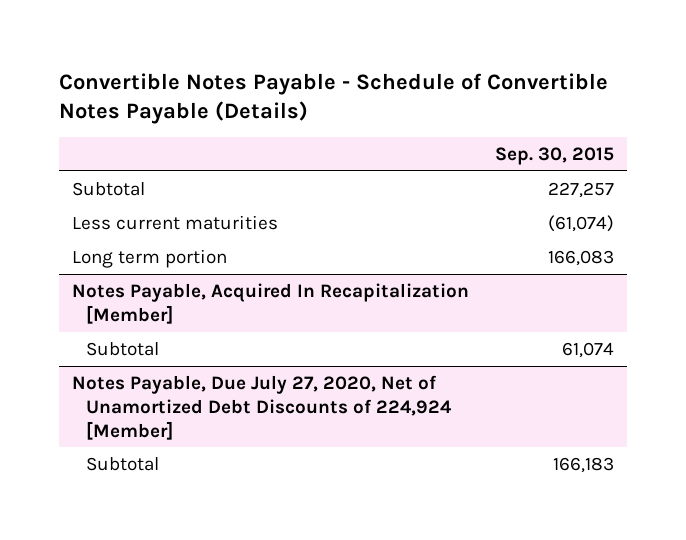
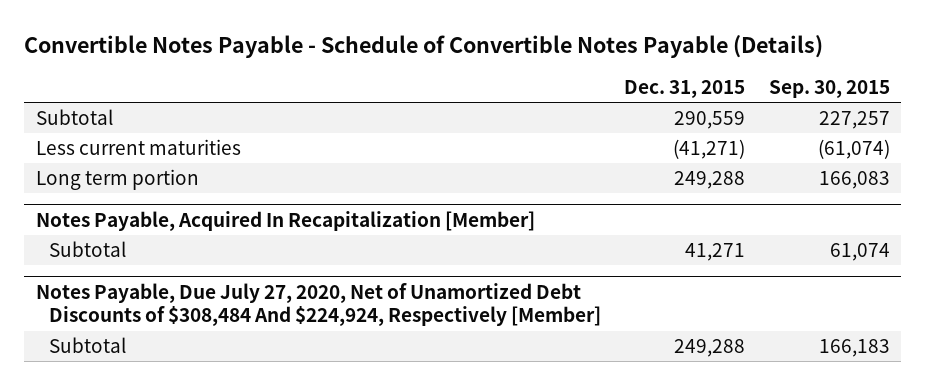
none -> [624,80,746,99] Dec. 31, 2015
[72,374,453,440] Notes Payable, Due July 27, 2020, Net of Unamortized Debt Discounts of 224,924 [Member] -> [35,282,602,327] Notes Payable, Due July 27, 2020, Net of Unamortized Debt Discounts of $308,484 And $224,924, Respectively [Member]

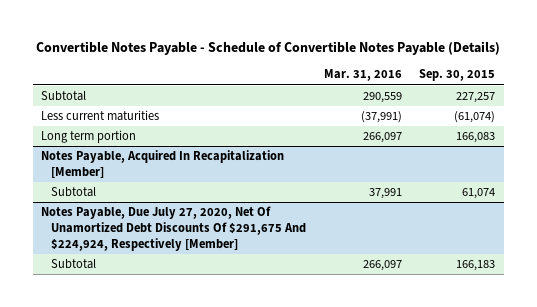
[624,80,746,99] Dec. 31, 2015 -> none
none -> [323,69,402,82] Mar. 31, 2016
[35,282,602,327] Notes Payable, Due July 27, 2020, Net of Unamortized Debt Discounts of $308,484 And $224,924, Respectively [Member] -> [41,206,307,252] Notes Payable, Due July 27, 2020, Net Of Unamortized Debt Discounts Of $291,675 And $224,924, Respectively [Member]

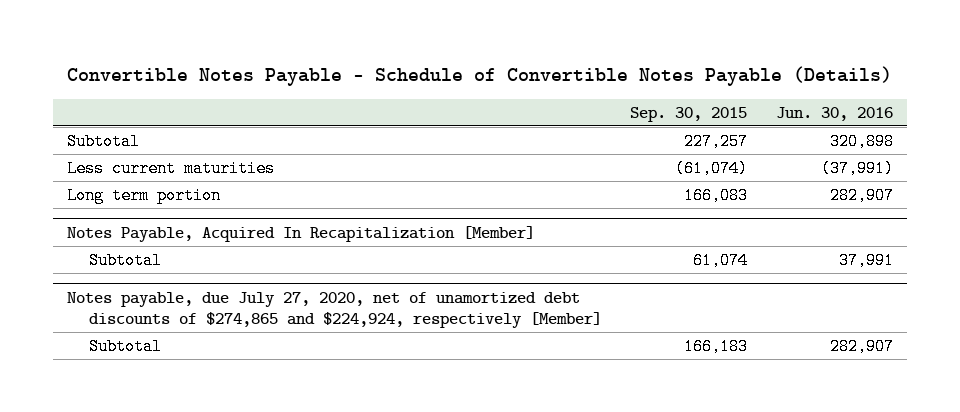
[323,69,402,82] Mar. 31, 2016 -> none
none -> [775,107,893,122] Jun. 30, 2016
[41,206,307,252] Notes Payable, Due July 27, 2020, Net Of Unamortized Debt Discounts Of $291,675 And $224,924, Respectively [Member] -> [67,291,603,329] Notes payable, due July 27, 2020, net of unamortized debt discounts of $274,865 and $224,924, respectively [Member]

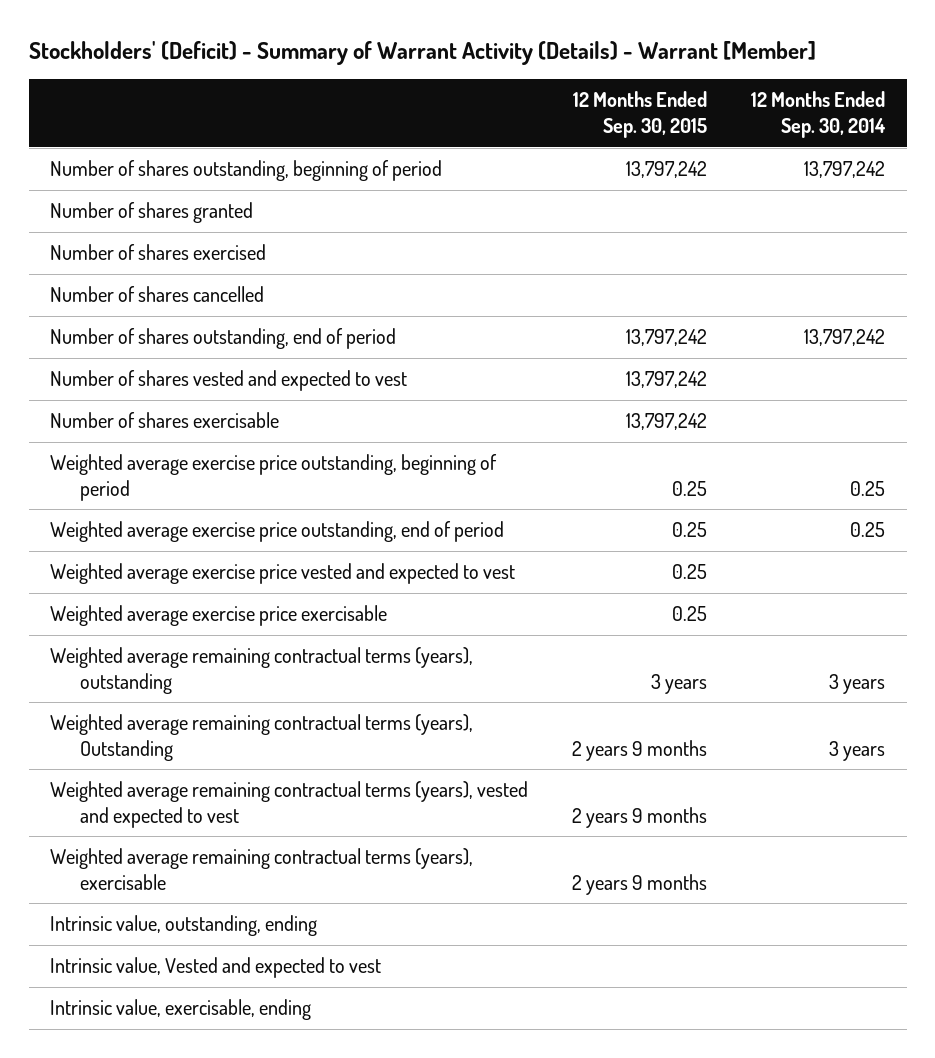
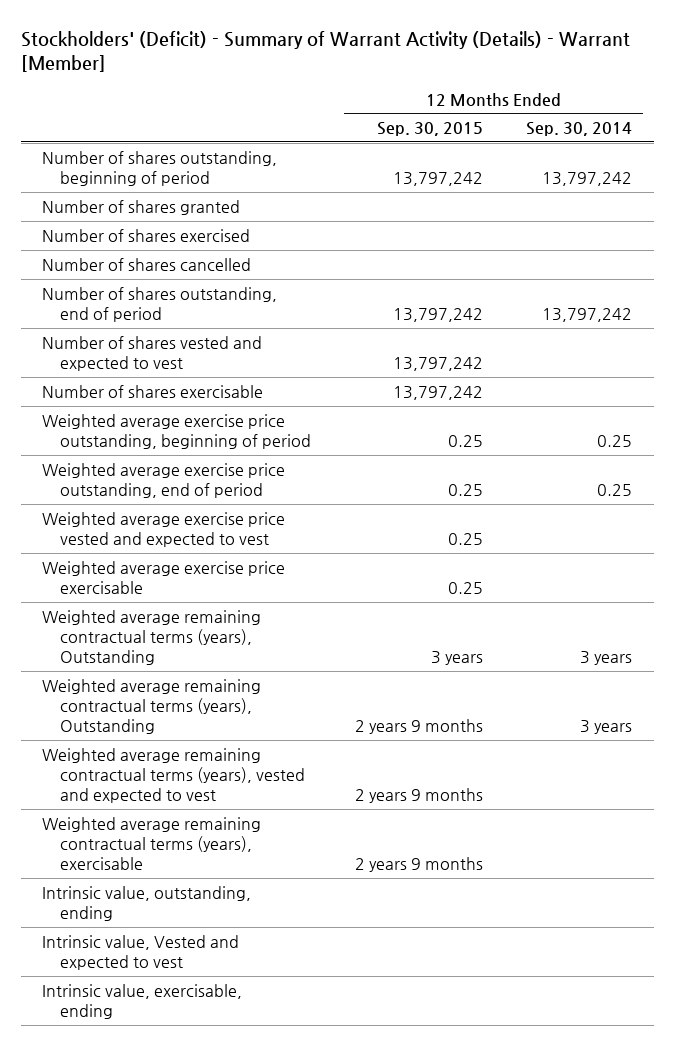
[50,647,474,694] Weighted average remaining contractual terms (years), outstanding -> [42,609,262,666] Weighted average remaining contractual terms (years), Outstanding

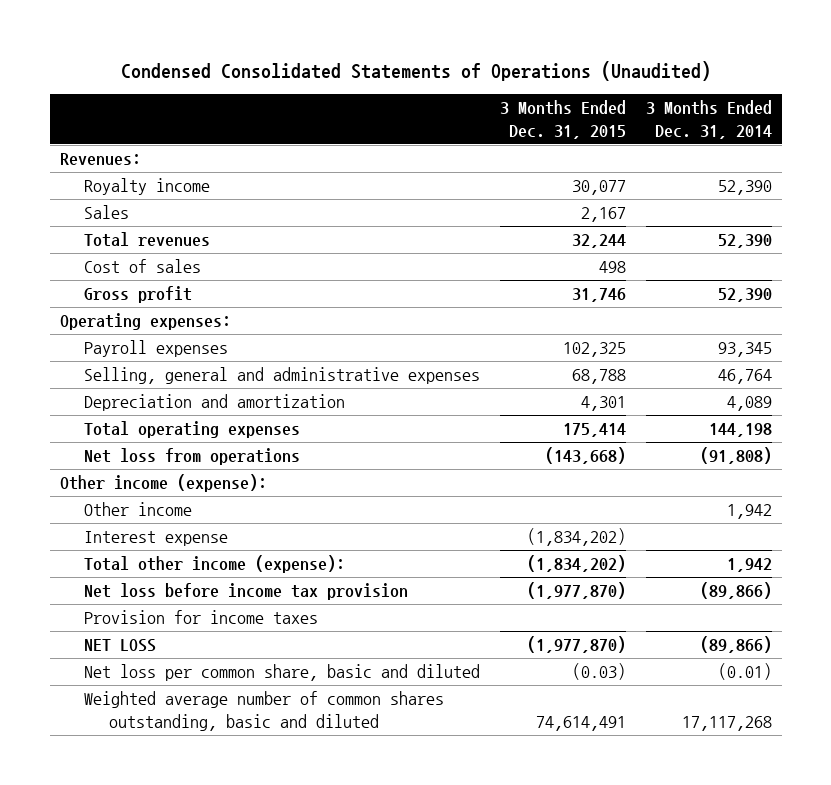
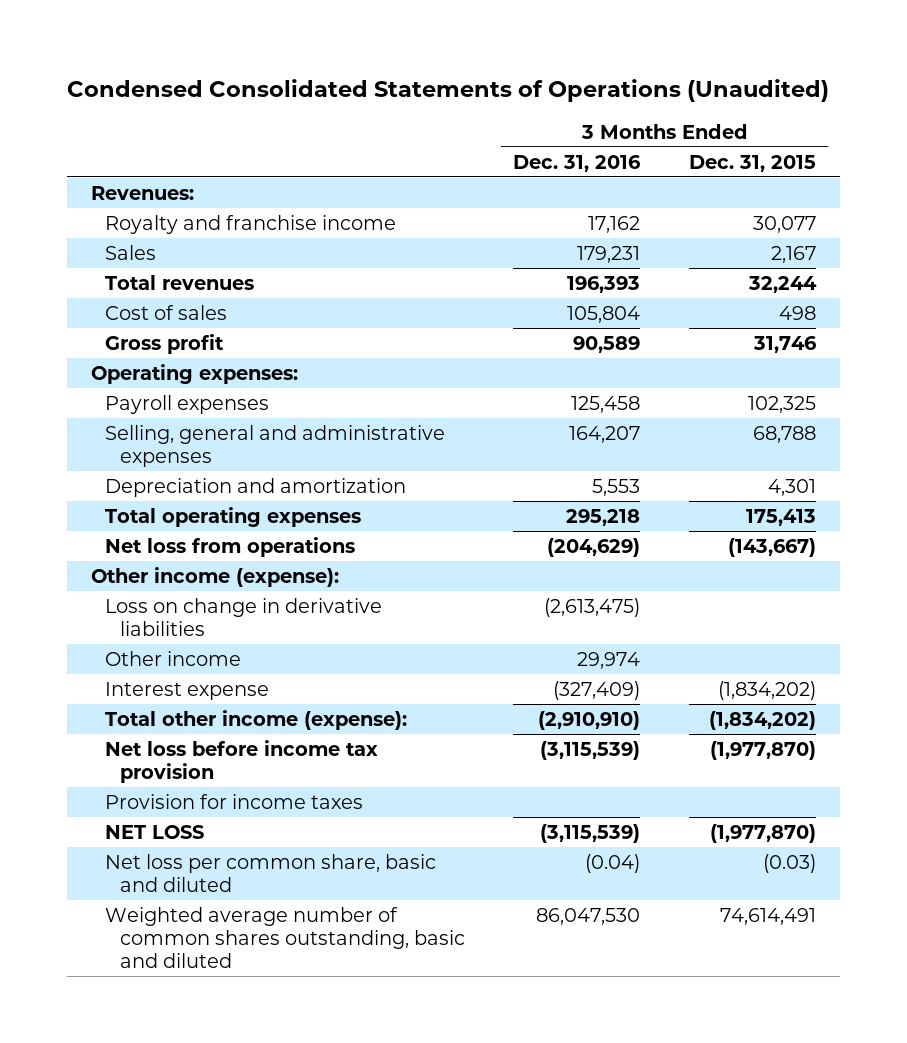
[645,100,772,139] 3 Months Ended Dec. 31, 2014 -> none
none -> [513,154,642,172] Dec. 31, 2016
[84,178,211,196] Royalty income -> [105,214,397,234] Royalty and franchise income
[563,423,627,438] 175,414 -> [745,508,816,526] 175,413
[545,447,627,465] (143,668) -> [727,537,816,557] (143,667)
none -> [105,597,383,637] Loss on change in derivative liabilities

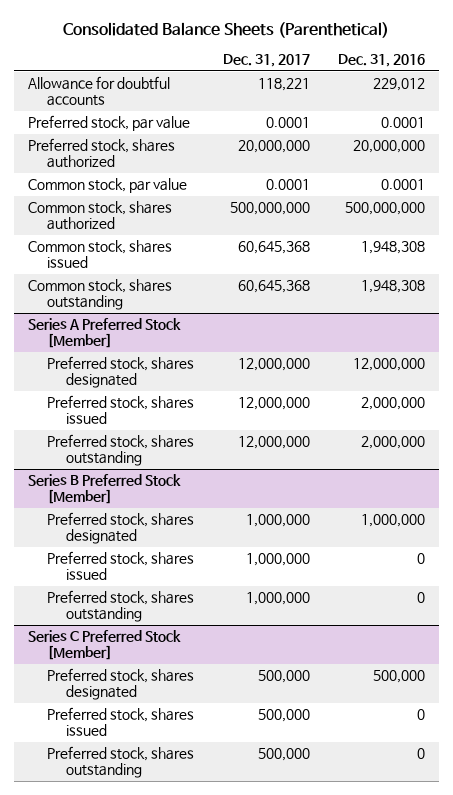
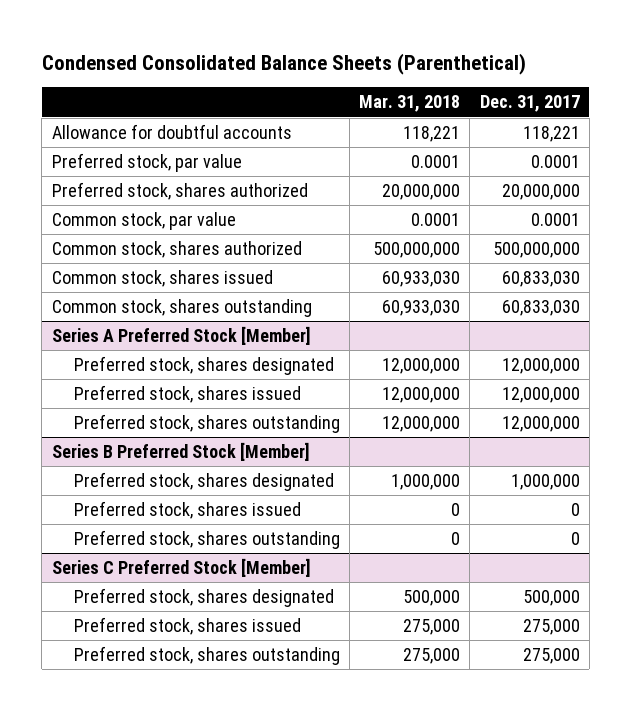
[63,21,390,38] Consolidated Balance Sheets (Parenthetical) -> [41,52,526,75] Condensed Consolidated Balance Sheets (Parenthetical)
[337,54,425,68] Dec. 31, 2016 -> none
none -> [359,95,461,113] Mar. 31, 2018
[237,241,310,255] 60,645,368 -> [501,270,580,287] 60,833,030
[237,280,310,294] 60,645,368 -> [501,299,580,316] 60,833,030
[245,553,310,567] 1,000,000 -> [570,502,580,516] 0
[245,592,310,606] 1,000,000 -> [570,531,580,545] 0
[257,709,310,723] 500,000 -> [522,618,580,635] 275,000
[257,748,310,762] 500,000 -> [522,647,580,664] 275,000

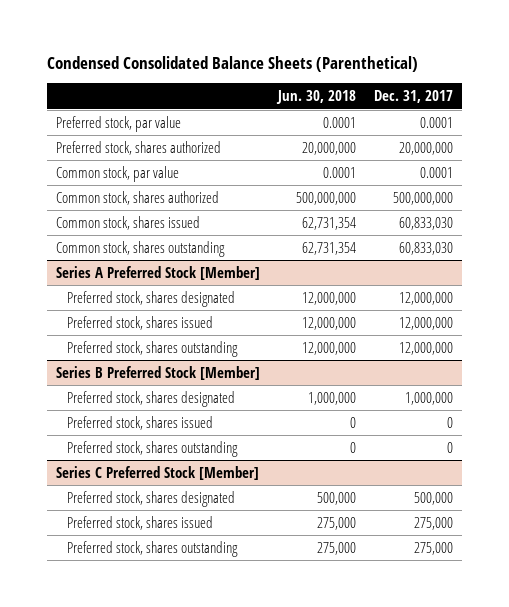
[359,95,461,113] Mar. 31, 2018 -> none
none -> [275,89,356,104] Jun. 30, 2018
[51,123,292,139] Allowance for doubtful accounts -> none

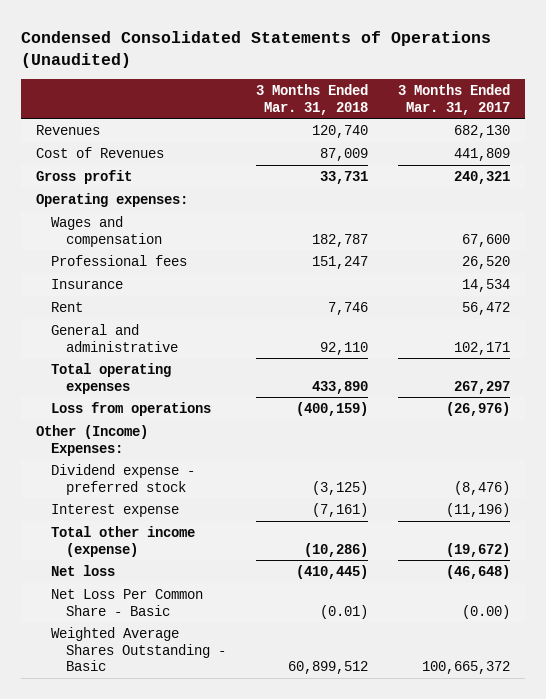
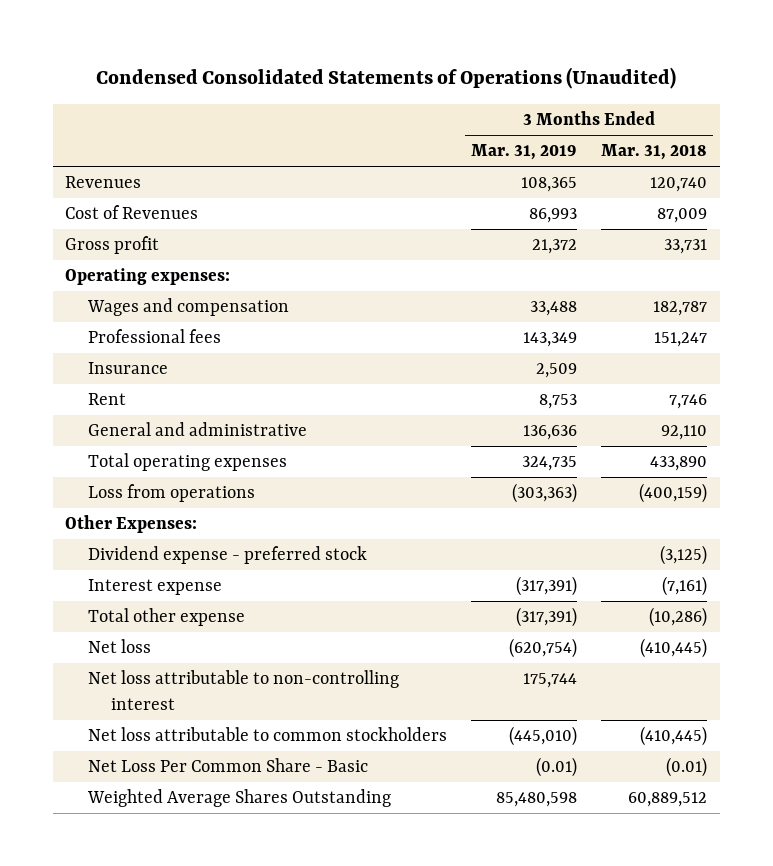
[398,84,511,115] 3 Months Ended Mar. 31, 2017 -> none
none -> [471,144,578,161] Mar. 31, 2019
[35,425,148,456] Other (Income) Expenses: -> [65,515,198,534] Other Expenses:
[51,526,196,557] Total other income (expense) -> [88,608,246,627] Total other expense
none -> [88,670,400,710] Net loss attributable to non-controlling interest
none -> [88,727,448,742] Net loss attributable to common stockholders
[51,627,227,672] Weighted Average Shares Outstanding - Basic -> [87,789,392,808] Weighted Average Shares Outstanding
[288,661,369,675] 60,899,512 -> [628,792,708,808] 60,889,512

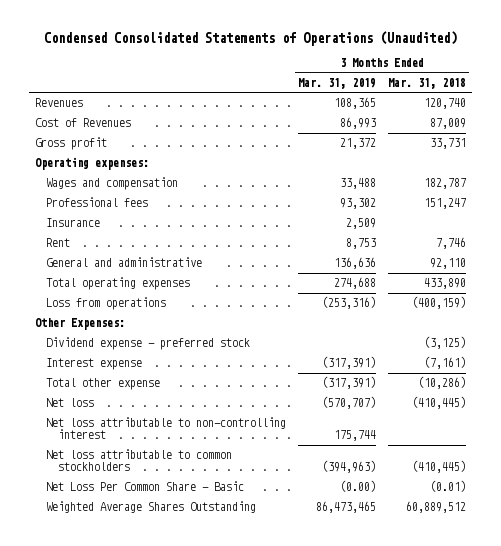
[523,332,578,348] 143,349 -> [340,198,377,210] 93,302
[522,456,578,472] 324,735 -> [334,277,377,290] 274,688
[512,483,578,504] (303,363) -> [322,296,377,310] (253,316)
[509,638,578,659] (620,754) -> [322,396,377,410] (570,707)
[509,726,578,747] (445,010) -> [322,460,377,474] (394,963)
[536,757,578,778] (0.01) -> [340,480,377,493] (0.00)
[496,792,578,808] 85,480,598 -> [316,501,377,514] 86,473,465

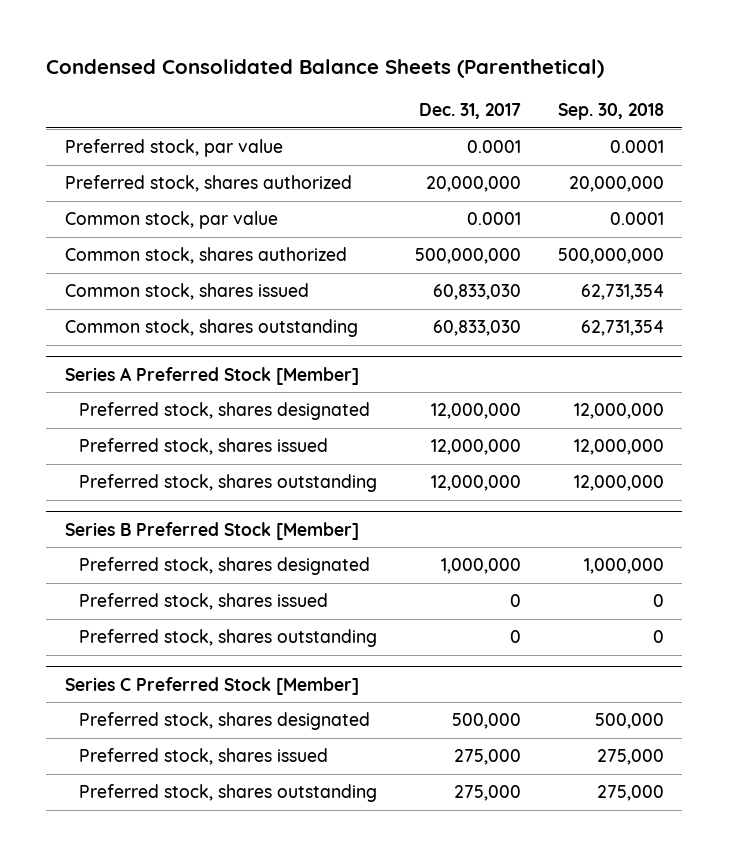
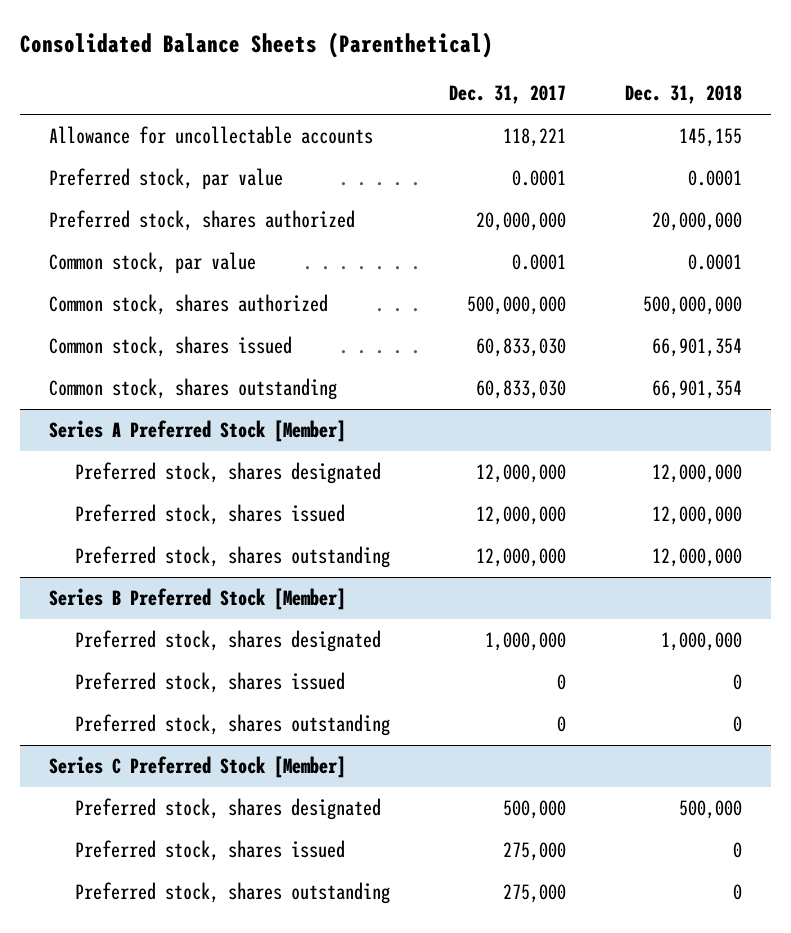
[46,58,605,78] Condensed Consolidated Balance Sheets (Parenthetical) -> [20,31,494,58] Consolidated Balance Sheets (Parenthetical)
[557,102,664,120] Sep. 30, 2018 -> none
none -> [625,85,743,105] Dec. 31, 2018
none -> [49,126,374,145] Allowance for uncollectable accounts

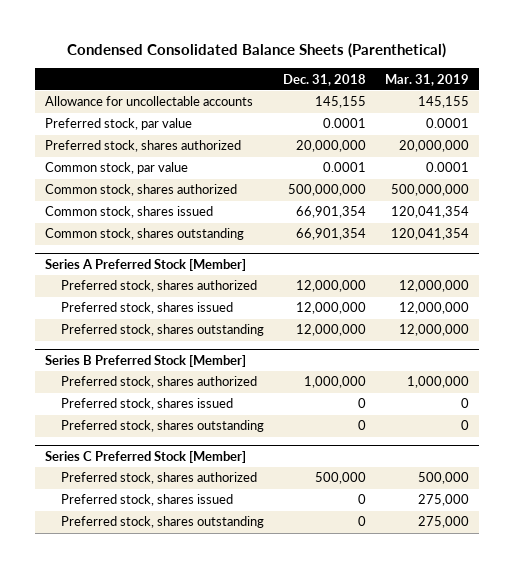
[20,31,494,58] Consolidated Balance Sheets (Parenthetical) -> [66,43,446,59] Condensed Consolidated Balance Sheets (Parenthetical)
[449,85,567,105] Dec. 31, 2017 -> none
none -> [385,73,470,86] Mar. 31, 2019
[75,462,382,485] Preferred stock, shares designated -> [60,280,257,293] Preferred stock, shares authorized
[75,630,382,653] Preferred stock, shares designated -> [60,376,257,389] Preferred stock, shares authorized
[75,798,382,821] Preferred stock, shares designated -> [60,472,257,485] Preferred stock, shares authorized

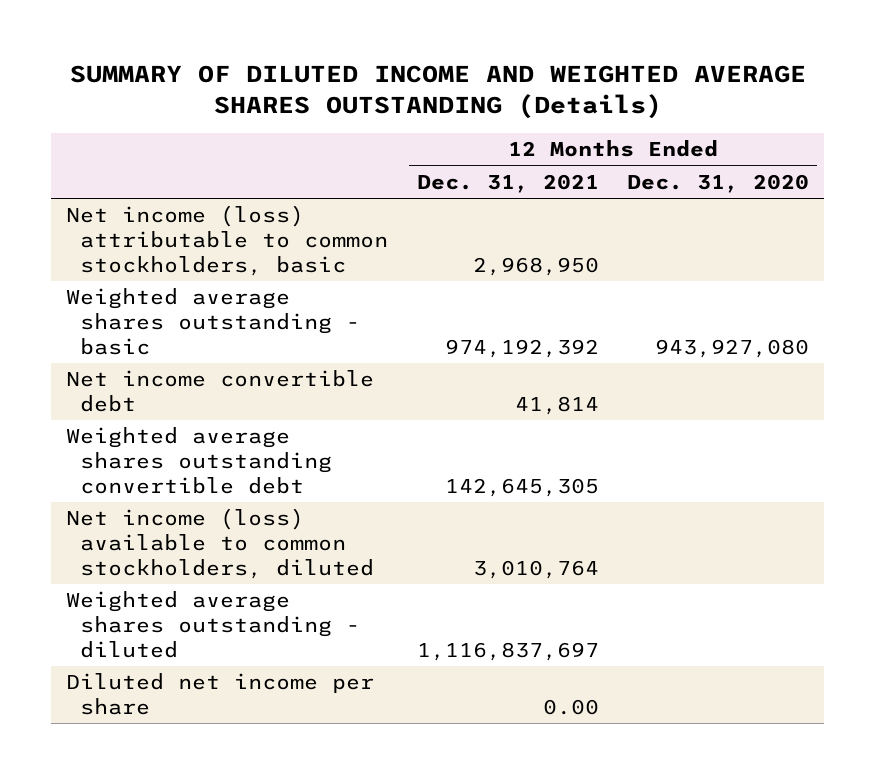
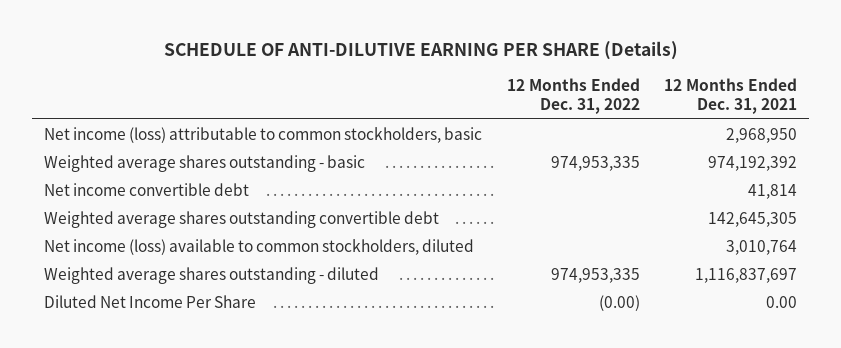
[69,65,806,120] SUMMARY OF DILUTED INCOME AND WEIGHTED AVERAGE SHARES OUTSTANDING (Details) -> [163,41,678,61] SCHEDULE OF ANTI-DILUTIVE EARNING PER SHARE (Details)
[627,173,810,193] Dec. 31, 2020 -> none
none -> [506,78,640,114] 12 Months Ended Dec. 31, 2022
[65,673,374,716] Diluted net income per share -> [44,294,257,308] Diluted Net Income Per Share

